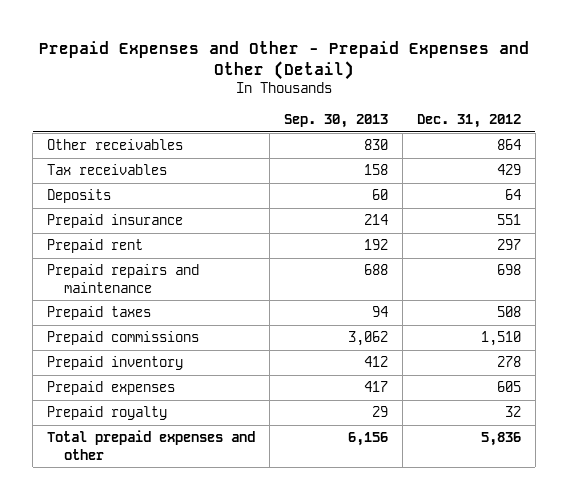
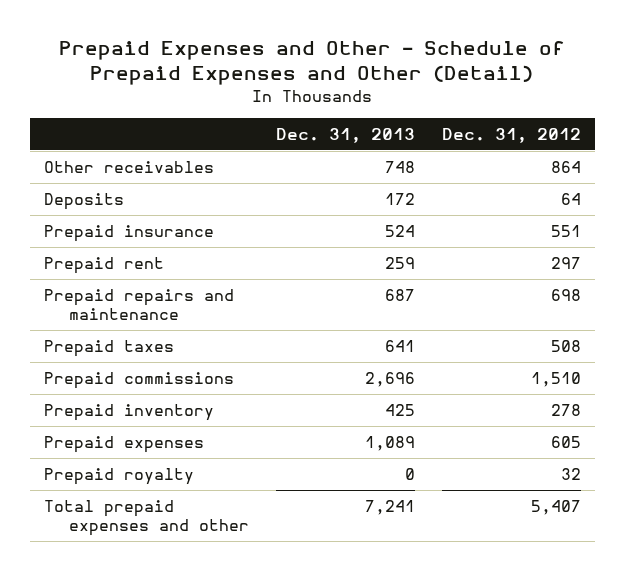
[38,40,529,80] Prepaid Expenses and Other - Prepaid Expenses and Other (Detail) -> [59,40,566,85] Prepaid Expenses and Other - Schedule of Prepaid Expenses and Other (Detail)
[283,114,388,129] Sep. 30, 2013 -> none
none -> [275,127,415,143] Dec. 31, 2013
[46,164,167,176] Tax receivables -> none
[480,432,521,447] 5,836 -> [531,500,582,516] 5,407

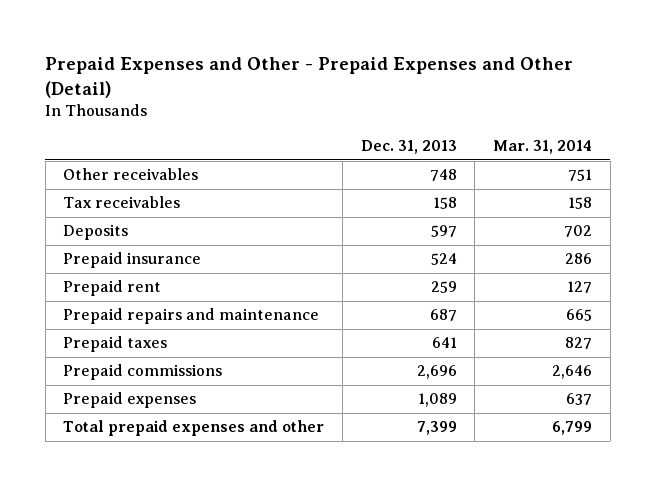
[59,40,566,85] Prepaid Expenses and Other - Schedule of Prepaid Expenses and Other (Detail) -> [45,56,574,98] Prepaid Expenses and Other - Prepaid Expenses and Other (Detail)
[442,127,582,143] Dec. 31, 2012 -> none
none -> [493,140,593,155] Mar. 31, 2014
none -> [63,196,181,209] Tax receivables
[384,193,415,206] 172 -> [430,225,457,238] 597
[43,404,214,422] Prepaid inventory -> none
[43,468,194,486] Prepaid royalty -> none
[364,500,415,516] 7,241 -> [416,421,457,436] 7,399

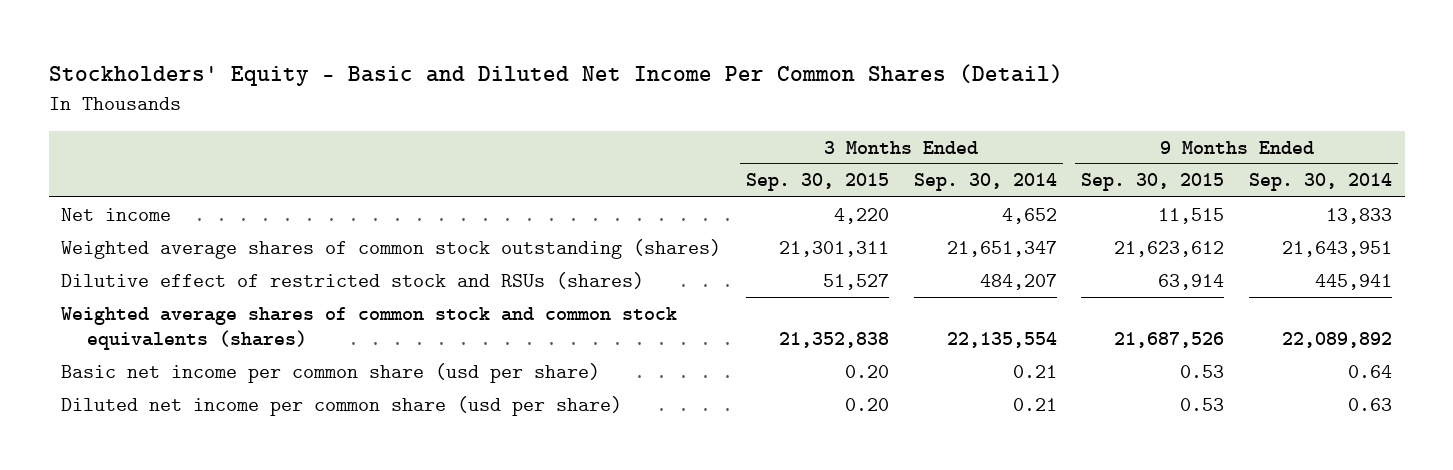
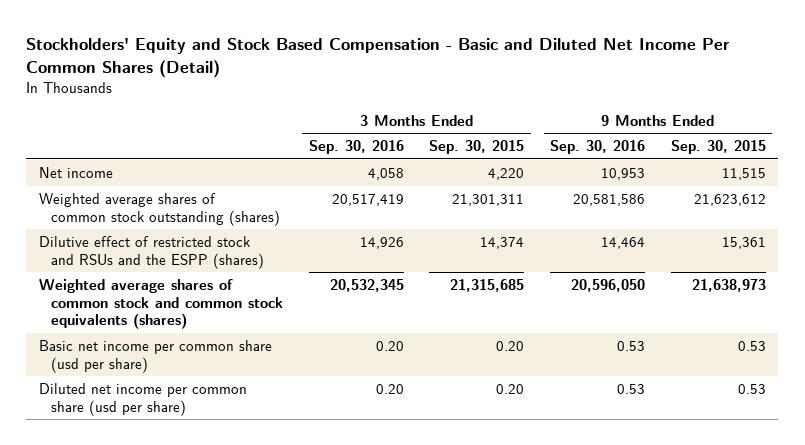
[48,64,1063,87] Stockholders' Equity - Basic and Diluted Net Income Per Common Shares (Detail) -> [26,37,731,78] Stockholders' Equity and Stock Based Compensation - Basic and Diluted Net Income Per Common Shares (Detail)
[913,173,1057,192] Sep. 30, 2014 -> none
[1249,173,1393,192] Sep. 30, 2014 -> none
none -> [308,140,404,155] Sep. 30, 2016
none -> [549,140,645,155] Sep. 30, 2016
[61,271,645,289] Dilutive effect of restricted stock and RSUs (shares) -> [39,236,265,269] Dilutive effect of restricted stock and RSUs and the ESPP (shares)
[822,273,889,290] 51,527 -> [480,237,525,250] 14,374
[1158,273,1225,290] 63,914 -> [721,237,766,250] 15,361
[778,332,889,349] 21,352,838 -> [450,279,525,293] 21,315,685
[1114,332,1225,349] 21,687,526 -> [691,279,766,293] 21,638,973

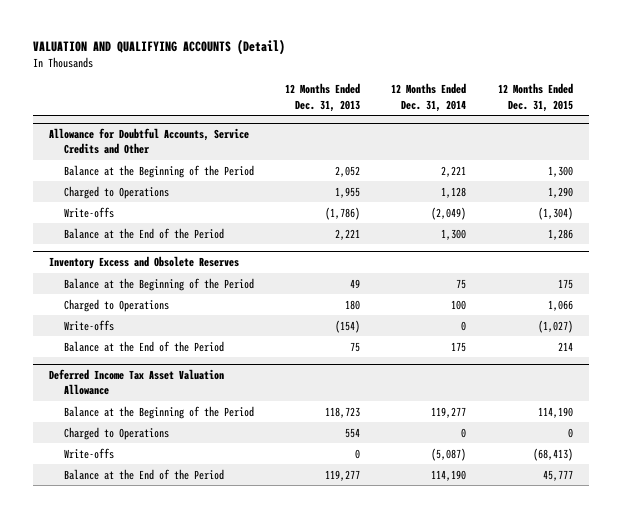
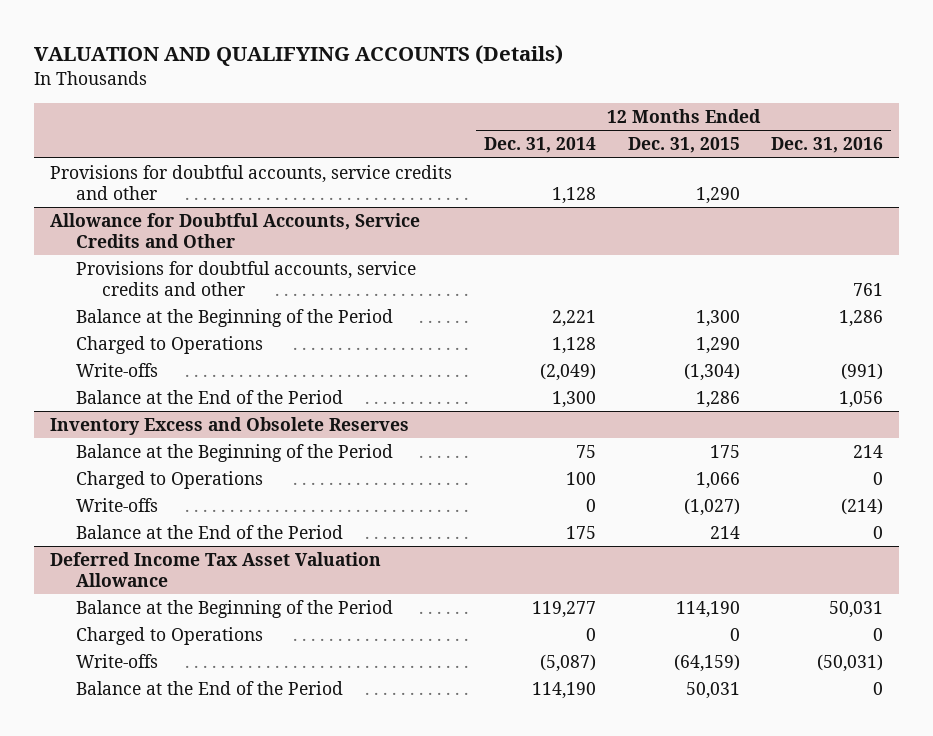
[32,39,285,56] VALUATION AND QUALIFYING ACCOUNTS (Detail) -> [33,45,563,67] VALUATION AND QUALIFYING ACCOUNTS (Details)
[285,83,361,112] 12 Months Ended Dec. 31, 2013 -> none
none -> [771,137,884,154] Dec. 31, 2016
none -> [49,165,452,200] Provisions for doubtful accounts, service credits and other
none -> [75,261,416,296] Provisions for doubtful accounts, service credits and other
[532,447,573,461] (68,413) -> [673,654,740,673] (64,159)
[542,469,573,481] 45,777 -> [685,682,740,700] 50,031

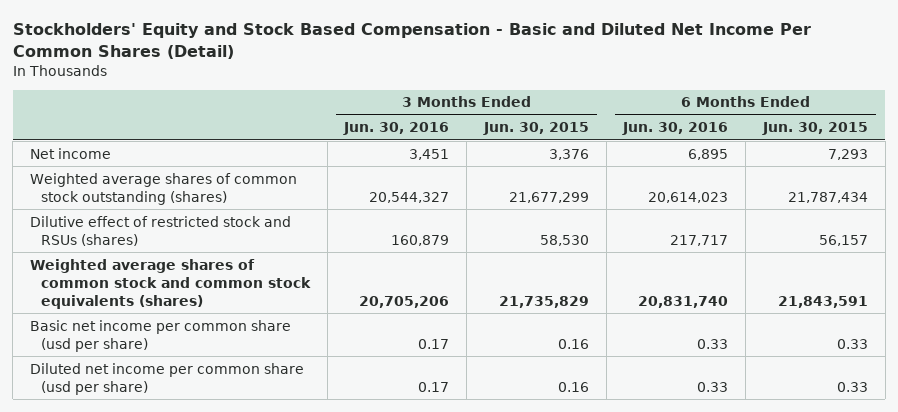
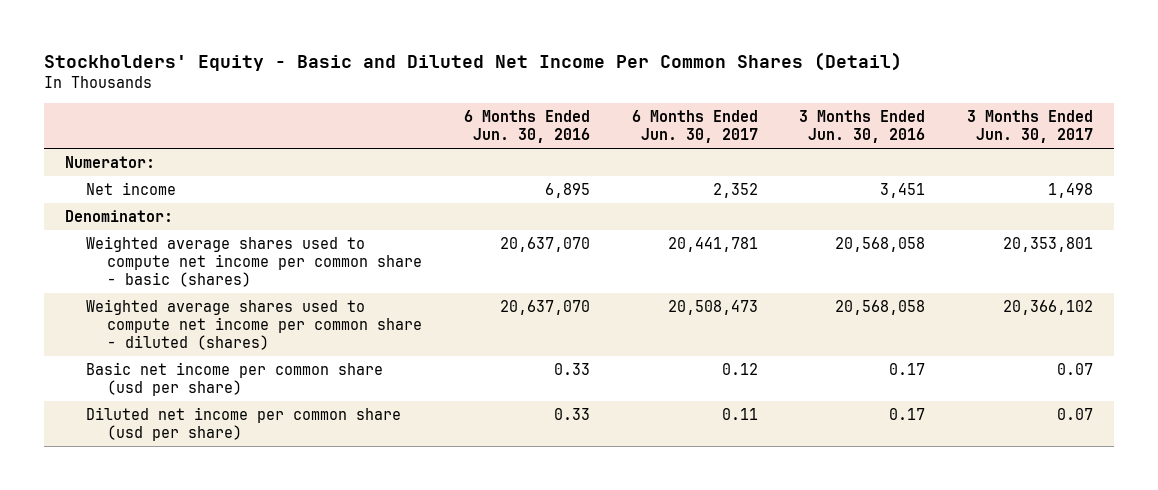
[12,22,811,59] Stockholders' Equity and Stock Based Compensation - Basic and Diluted Net Income Per Common Shares (Detail) -> [43,51,902,71] Stockholders' Equity - Basic and Diluted Net Income Per Common Shares (Detail)
[482,122,589,136] Jun. 30, 2015 -> none
[761,122,868,136] Jun. 30, 2015 -> none
none -> [631,110,758,144] 6 Months Ended Jun. 30, 2017
none -> [967,110,1094,144] 3 Months Ended Jun. 30, 2017
none -> [64,155,155,168] Numerator:
[29,215,291,246] Dilutive effect of restricted stock and RSUs (shares) -> none
none -> [64,209,173,222] Denominator:
[29,172,297,205] Weighted average shares of common stock outstanding (shares) -> [85,235,422,287] Weighted average shares used to compute net income per common share - basic (shares)
[369,191,450,203] 20,544,327 -> [835,236,926,252] 20,568,058
[648,191,729,203] 20,614,023 -> [499,236,590,252] 20,637,070
[29,258,311,309] Weighted average shares of common stock and common stock equivalents (shares) -> [85,298,422,350] Weighted average shares used to compute net income per common share - diluted (shares)
[359,295,450,308] 20,705,206 -> [835,299,926,315] 20,568,058
[638,295,729,308] 20,831,740 -> [499,299,590,315] 20,637,070

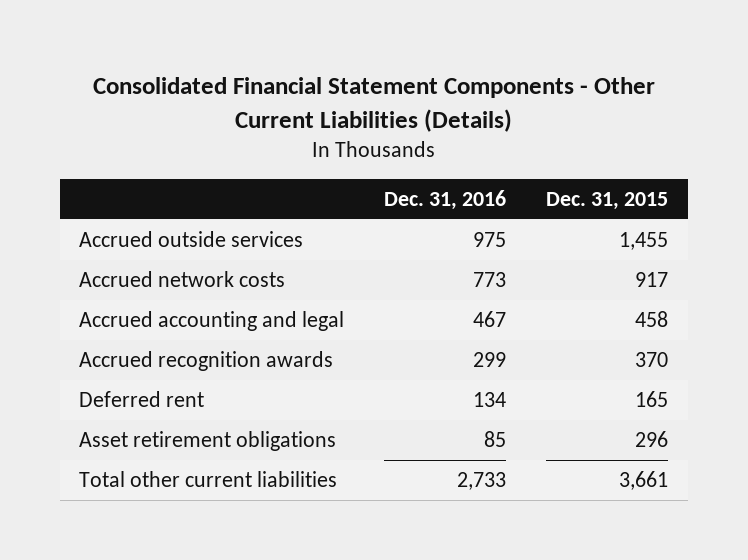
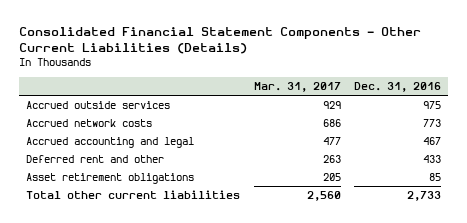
[546,192,669,211] Dec. 31, 2015 -> none
none -> [253,82,341,93] Mar. 31, 2017
[79,351,334,372] Accrued recognition awards -> none
[79,391,205,408] Deferred rent -> [26,155,165,164] Deferred rent and other
[473,392,507,408] 134 -> [423,155,442,164] 433

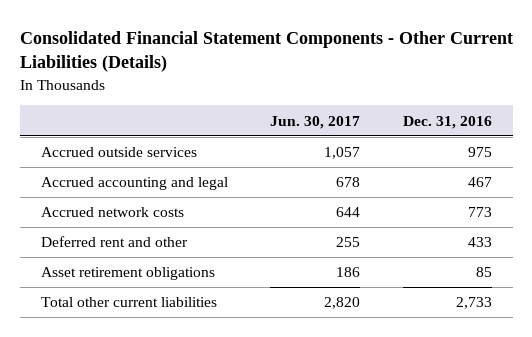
[253,82,341,93] Mar. 31, 2017 -> none
none -> [270,115,361,129] Jun. 30, 2017
[26,119,153,128] Accrued network costs -> [40,207,184,218] Accrued network costs

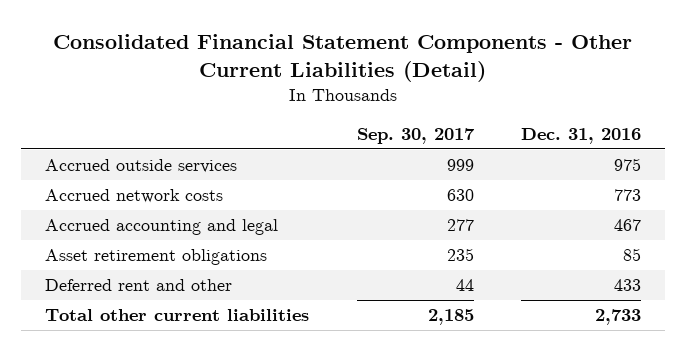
[19,31,513,73] Consolidated Financial Statement Components - Other Current Liabilities (Details) -> [53,33,633,82] Consolidated Financial Statement Components - Other Current Liabilities (Detail)
[270,115,361,129] Jun. 30, 2017 -> none
none -> [356,127,475,144] Sep. 30, 2017
[40,177,228,191] Accrued accounting and legal -> [45,219,279,236] Accrued accounting and legal
[40,236,188,248] Deferred rent and other -> [45,279,233,292] Deferred rent and other

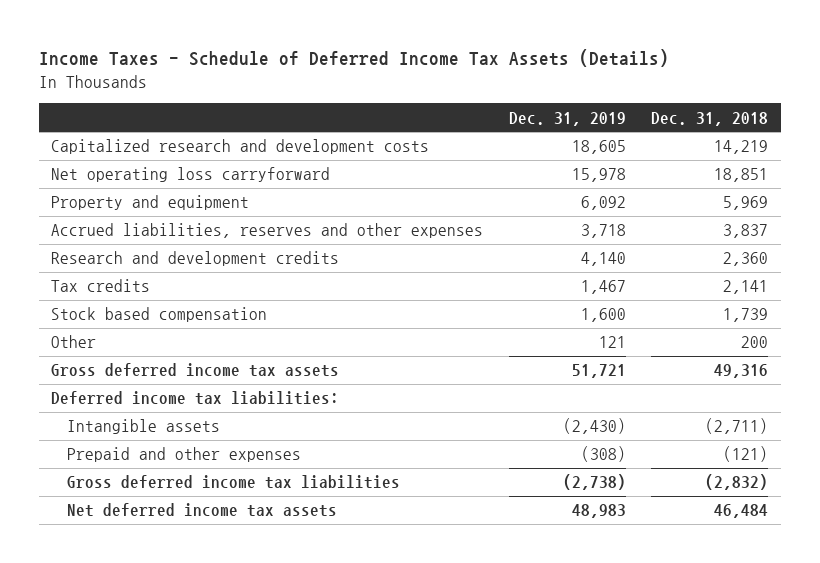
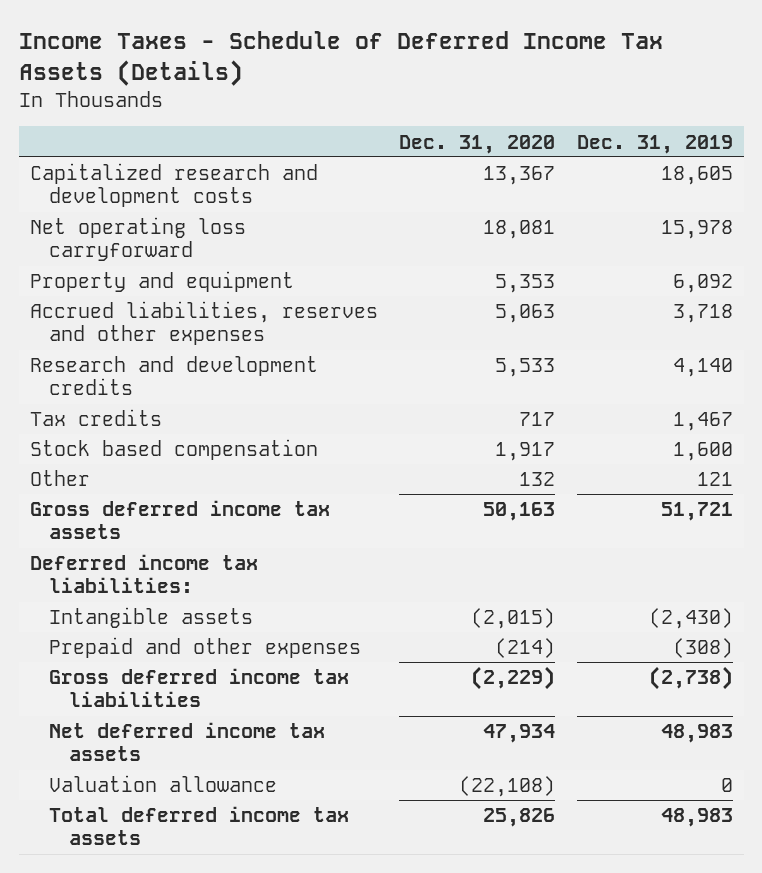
[651,111,769,126] Dec. 31, 2018 -> none
none -> [399,134,556,154] Dec. 31, 2020
none -> [49,775,278,793] Valuation allowance
none -> [49,806,350,846] Total deferred income tax assets

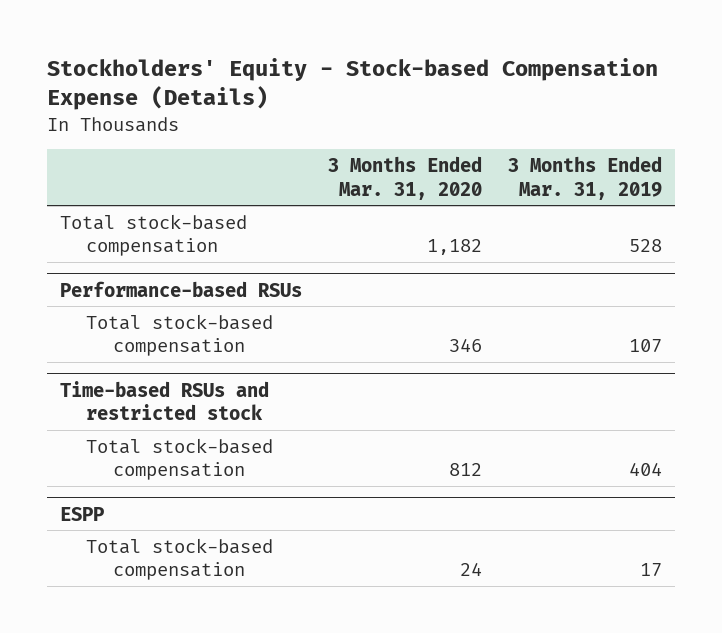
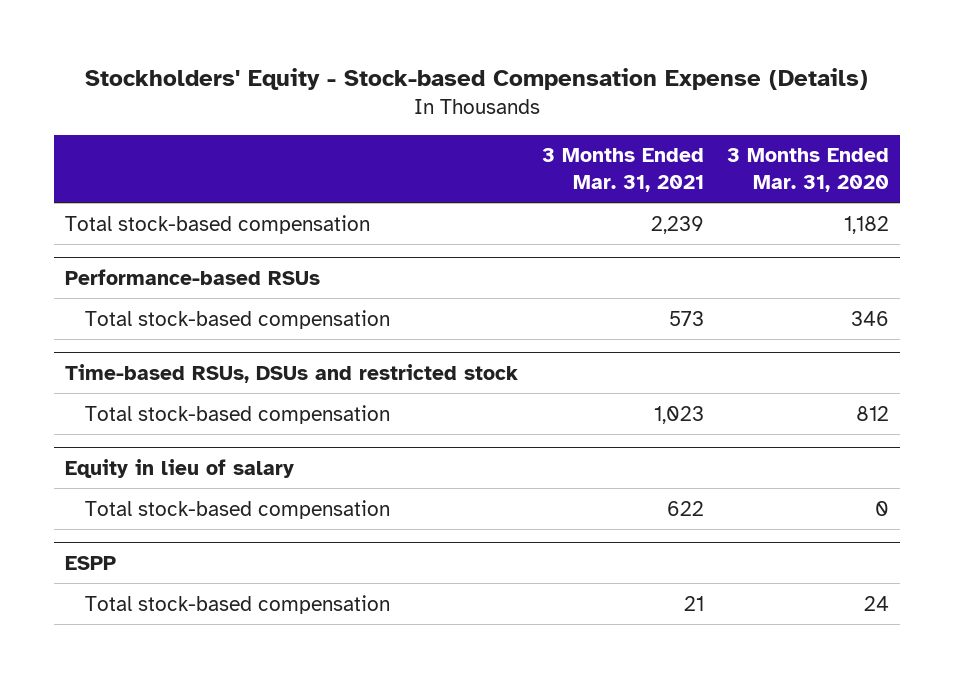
[507,156,662,200] 3 Months Ended Mar. 31, 2019 -> none
none -> [541,148,704,193] 3 Months Ended Mar. 31, 2021
[60,380,270,421] Time-based RSUs and restricted stock -> [65,363,519,383] Time-based RSUs, DSUs and restricted stock
none -> [65,458,295,478] Equity in lieu of salary
none -> [85,499,391,519] Total stock-based compensation

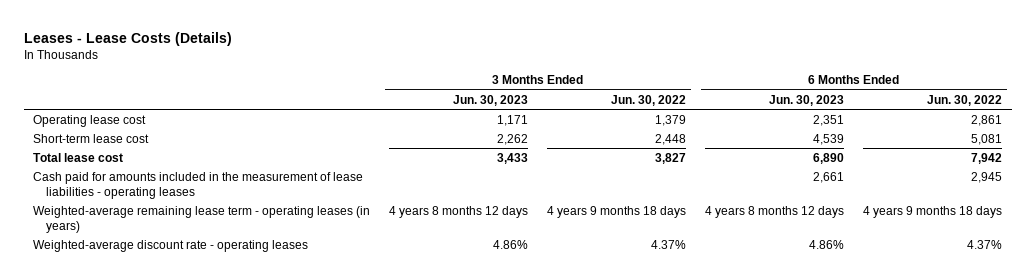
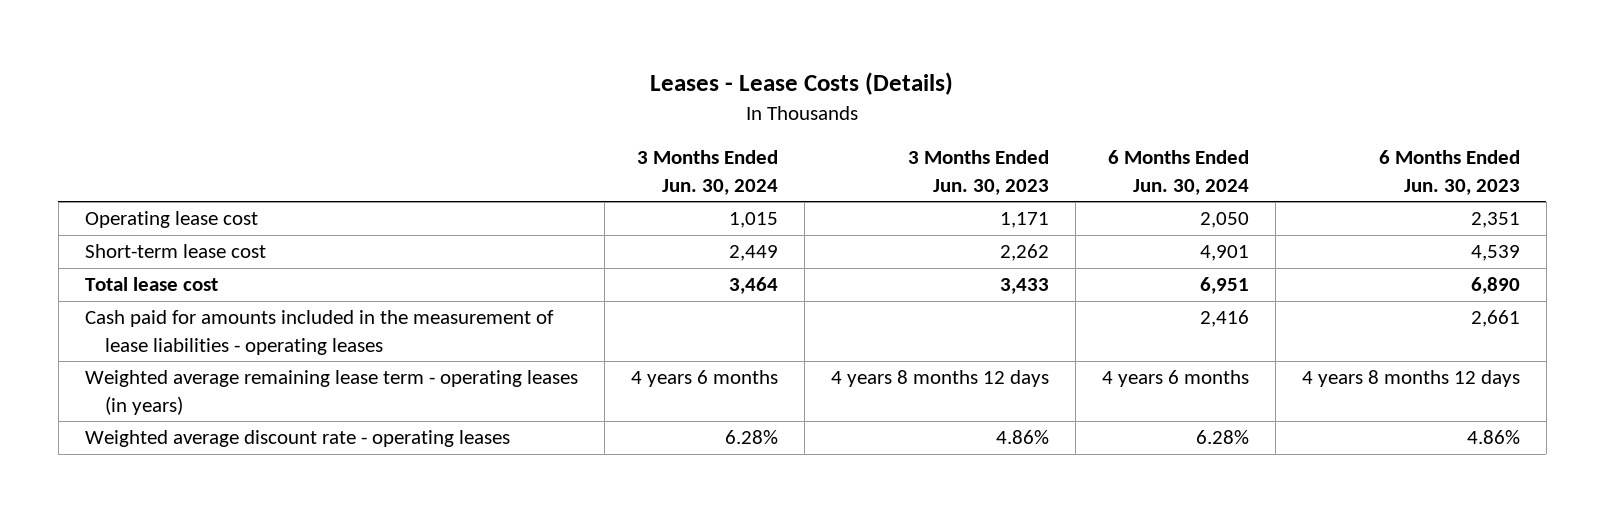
[611,94,687,106] Jun. 30, 2022 -> none
[927,94,1003,106] Jun. 30, 2022 -> none
none -> [636,150,778,195] 3 Months Ended Jun. 30, 2024
none -> [1107,150,1249,195] 6 Months Ended Jun. 30, 2024
[33,205,371,233] Weighted-average remaining lease term - operating leases (in years) -> [84,370,578,415] Weighted average remaining lease term - operating leases (in years)
[33,239,309,252] Weighted-average discount rate - operating leases -> [84,430,510,448] Weighted average discount rate - operating leases

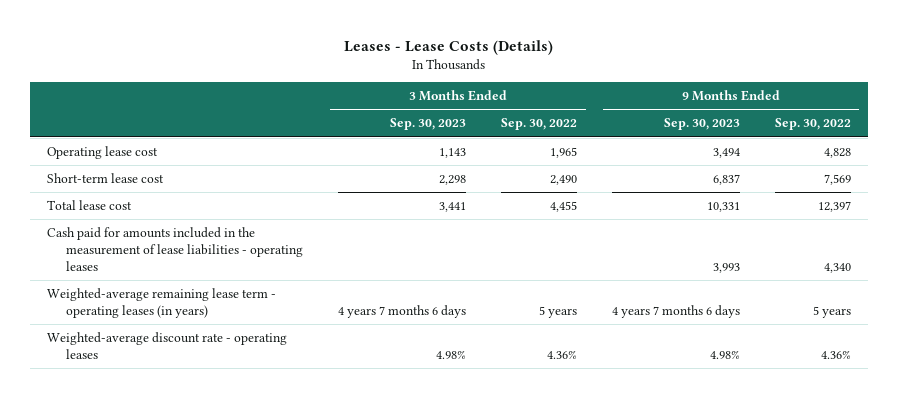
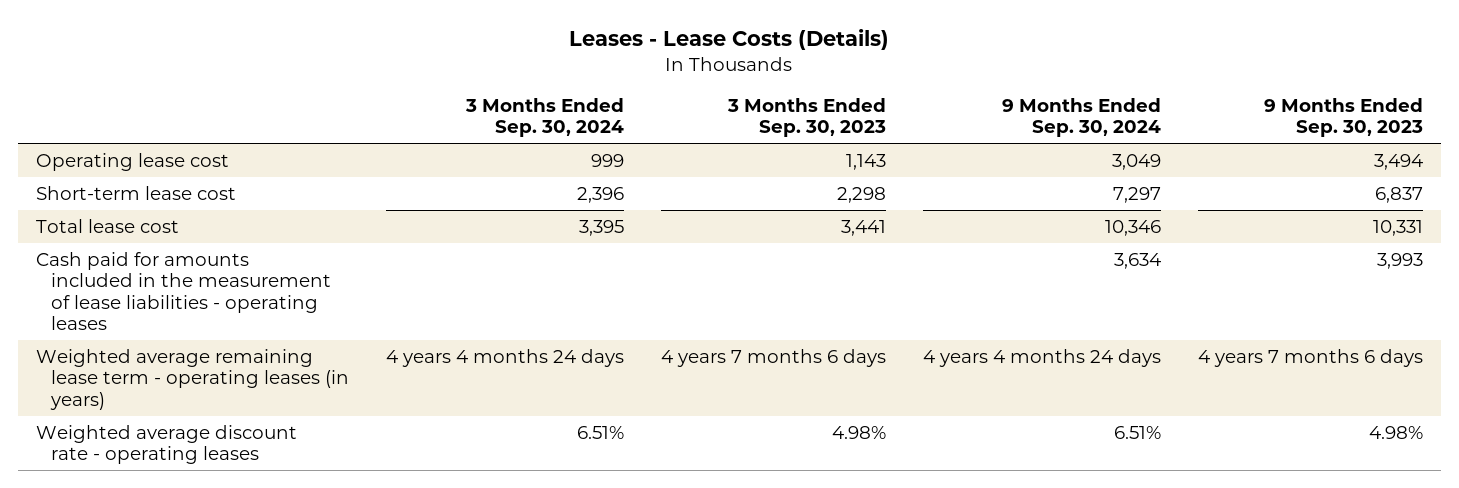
[501,118,578,131] Sep. 30, 2022 -> none
[774,118,851,131] Sep. 30, 2022 -> none
none -> [464,97,624,138] 3 Months Ended Sep. 30, 2024
none -> [1001,97,1161,138] 9 Months Ended Sep. 30, 2024
[47,287,277,319] Weighted-average remaining lease term - operating leases (in years) -> [36,348,349,410] Weighted average remaining lease term - operating leases (in years)
[47,331,288,360] Weighted-average discount rate - operating leases -> [36,424,298,465] Weighted average discount rate - operating leases

